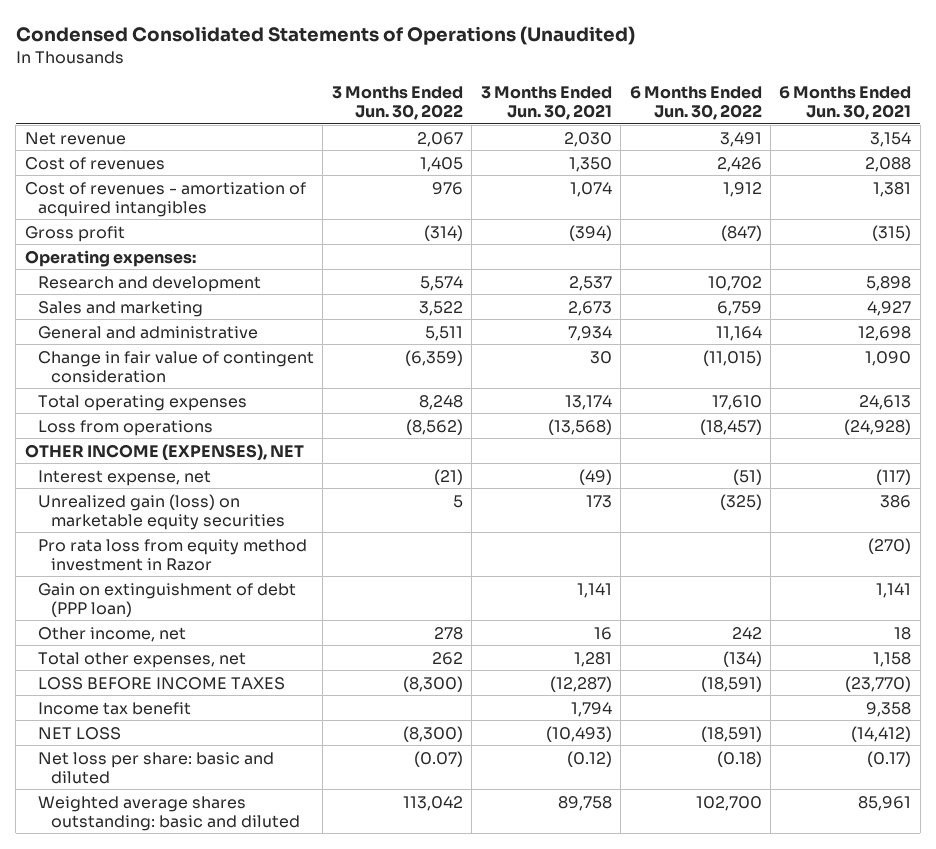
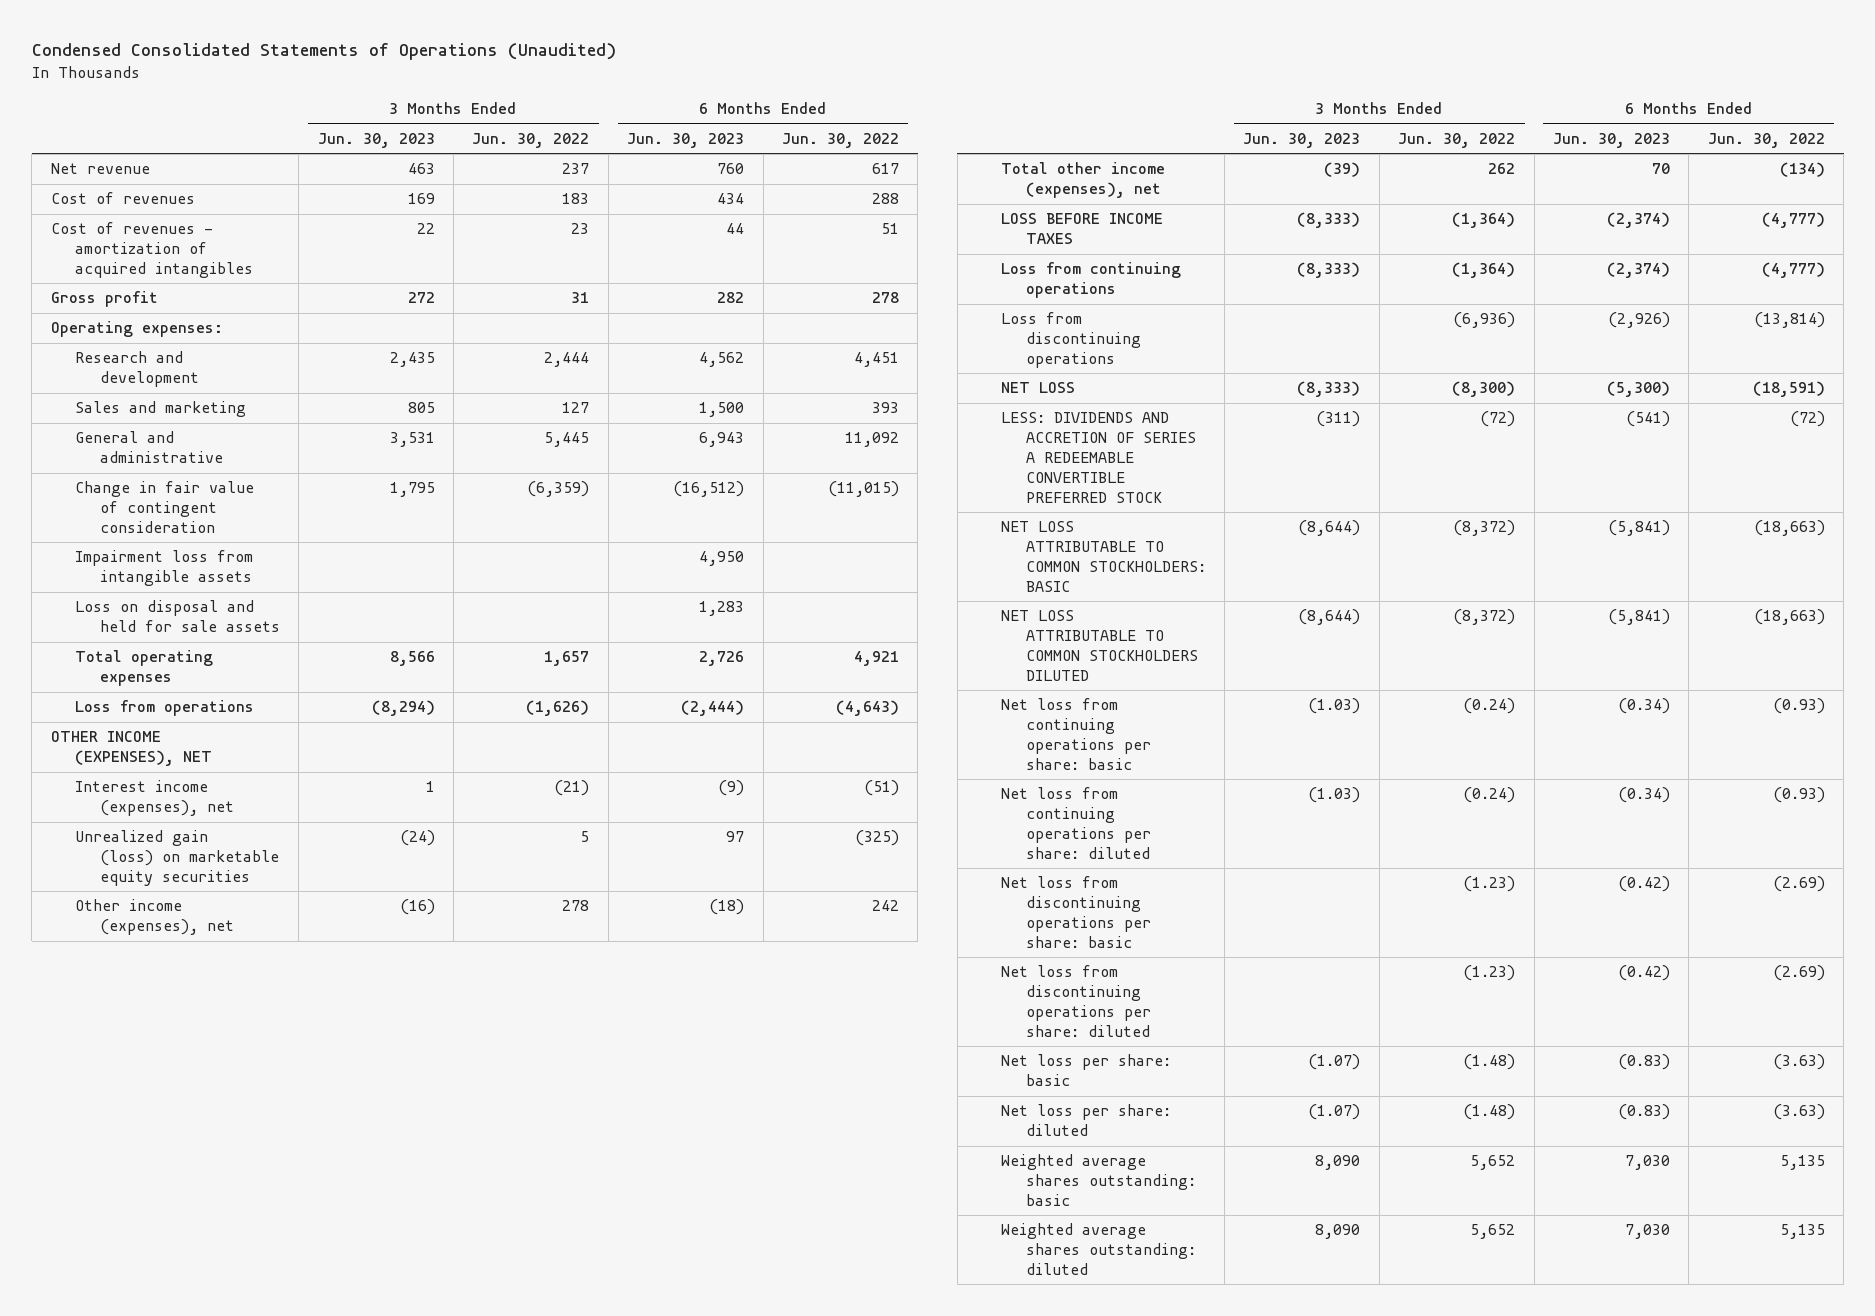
[480,85,612,120] 3 Months Ended Jun. 30, 2021 -> none
[779,85,912,120] 6 Months Ended Jun. 30, 2021 -> none
none -> [317,132,435,148] Jun. 30, 2023
none -> [627,132,745,148] Jun. 30, 2023
[416,131,463,147] 2,067 -> [562,163,590,175] 237
[719,131,762,147] 3,491 -> [871,163,899,175] 617
[419,156,463,172] 1,405 -> [562,193,590,205] 183
[716,156,762,172] 2,426 -> [871,193,899,205] 288
[431,181,463,195] 976 -> [571,223,590,235] 23
[722,181,762,197] 1,912 -> [880,223,899,235] 51
[423,224,463,241] (314) -> [571,292,590,304] 31
[720,224,762,241] (847) -> [871,292,899,304] 278
[419,275,463,291] 5,574 -> [544,352,590,368] 2,444
[707,275,762,291] 10,702 -> [853,352,899,368] 4,451
[418,300,463,316] 3,522 -> [562,402,590,414] 127
[716,300,762,316] 6,759 -> [871,402,899,414] 393
[424,325,463,341] 5,511 -> [544,432,590,448] 5,445
[715,325,762,341] 11,164 -> [844,432,899,448] 11,092
none -> [75,550,254,587] Impairment loss from intangible assets
none -> [75,600,280,633] Loss on disposal and held for sale assets
[418,394,463,410] 8,248 -> [544,651,590,667] 1,657
[711,394,762,410] 17,610 -> [853,651,899,667] 4,921
[405,418,463,435] (8,562) -> [526,700,590,717] (1,626)
[699,418,762,435] (18,457) -> [835,700,899,717] (4,643)
[37,469,211,486] Interest expense, net -> [75,780,234,817] Interest income (expenses), net
[37,538,307,571] Pro rata loss from equity method investment in Razor -> none
[37,582,296,617] Gain on extinguishment of debt (PPP loan) -> none
[37,701,191,715] Income tax benefit -> none
[37,626,186,642] Other income, net -> [75,899,234,936] Other income (expenses), net
[37,651,246,668] Total other expenses, net -> [1000,162,1165,199] Total other income (expenses), net
[402,675,463,692] (8,300) -> [1452,212,1516,229] (1,364)
[700,675,762,692] (18,591) -> [1761,212,1825,229] (4,777)
none -> [1000,262,1181,299] Loss from continuing operations
none -> [1000,312,1141,369] Loss from discontinuing operations
none -> [1000,412,1196,503] LESS: DIVIDENDS AND ACCRETION OF SERIES A REDEEMABLE CONVERTIBLE PREFERRED STOCK
none -> [1000,521,1206,592] NET LOSS ATTRIBUTABLE TO COMMON STOCKHOLDERS: BASIC
none -> [1000,610,1198,681] NET LOSS ATTRIBUTABLE TO COMMON STOCKHOLDERS DILUTED
none -> [1000,698,1151,770] Net loss from continuing operations per share: basic
none -> [1000,787,1151,859] Net loss from continuing operations per share: diluted
none -> [1000,876,1151,948] Net loss from discontinuing operations per share: basic
none -> [1000,965,1151,1037] Net loss from discontinuing operations per share: diluted
[37,751,274,784] Net loss per share: basic and diluted -> [1000,1054,1171,1087] Net loss per share: basic
[413,750,463,767] (0.07) -> [1463,1054,1516,1071] (1.48)
[716,750,762,767] (0.18) -> [1772,1054,1825,1071] (3.63)
none -> [1000,1104,1171,1137] Net loss per share: diluted
[37,795,301,831] Weighted average shares outstanding: basic and diluted -> [1000,1154,1196,1207] Weighted average shares outstanding: basic
[402,795,463,811] 113,042 -> [1470,1155,1516,1171] 5,652
[695,795,762,811] 102,700 -> [1779,1155,1825,1171] 5,135
none -> [1000,1223,1196,1276] Weighted average shares outstanding: diluted

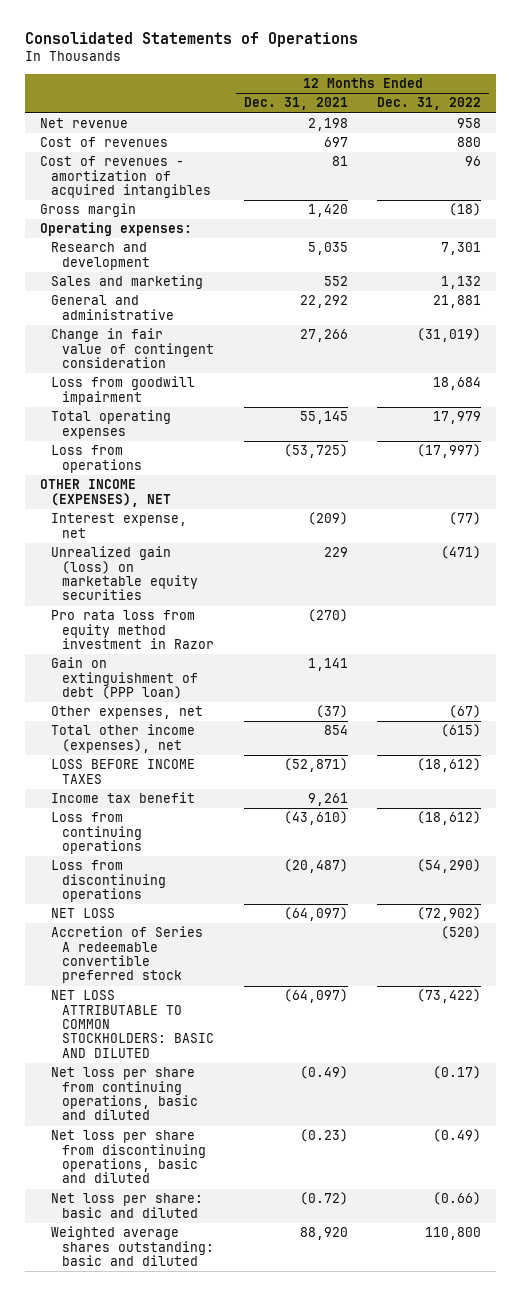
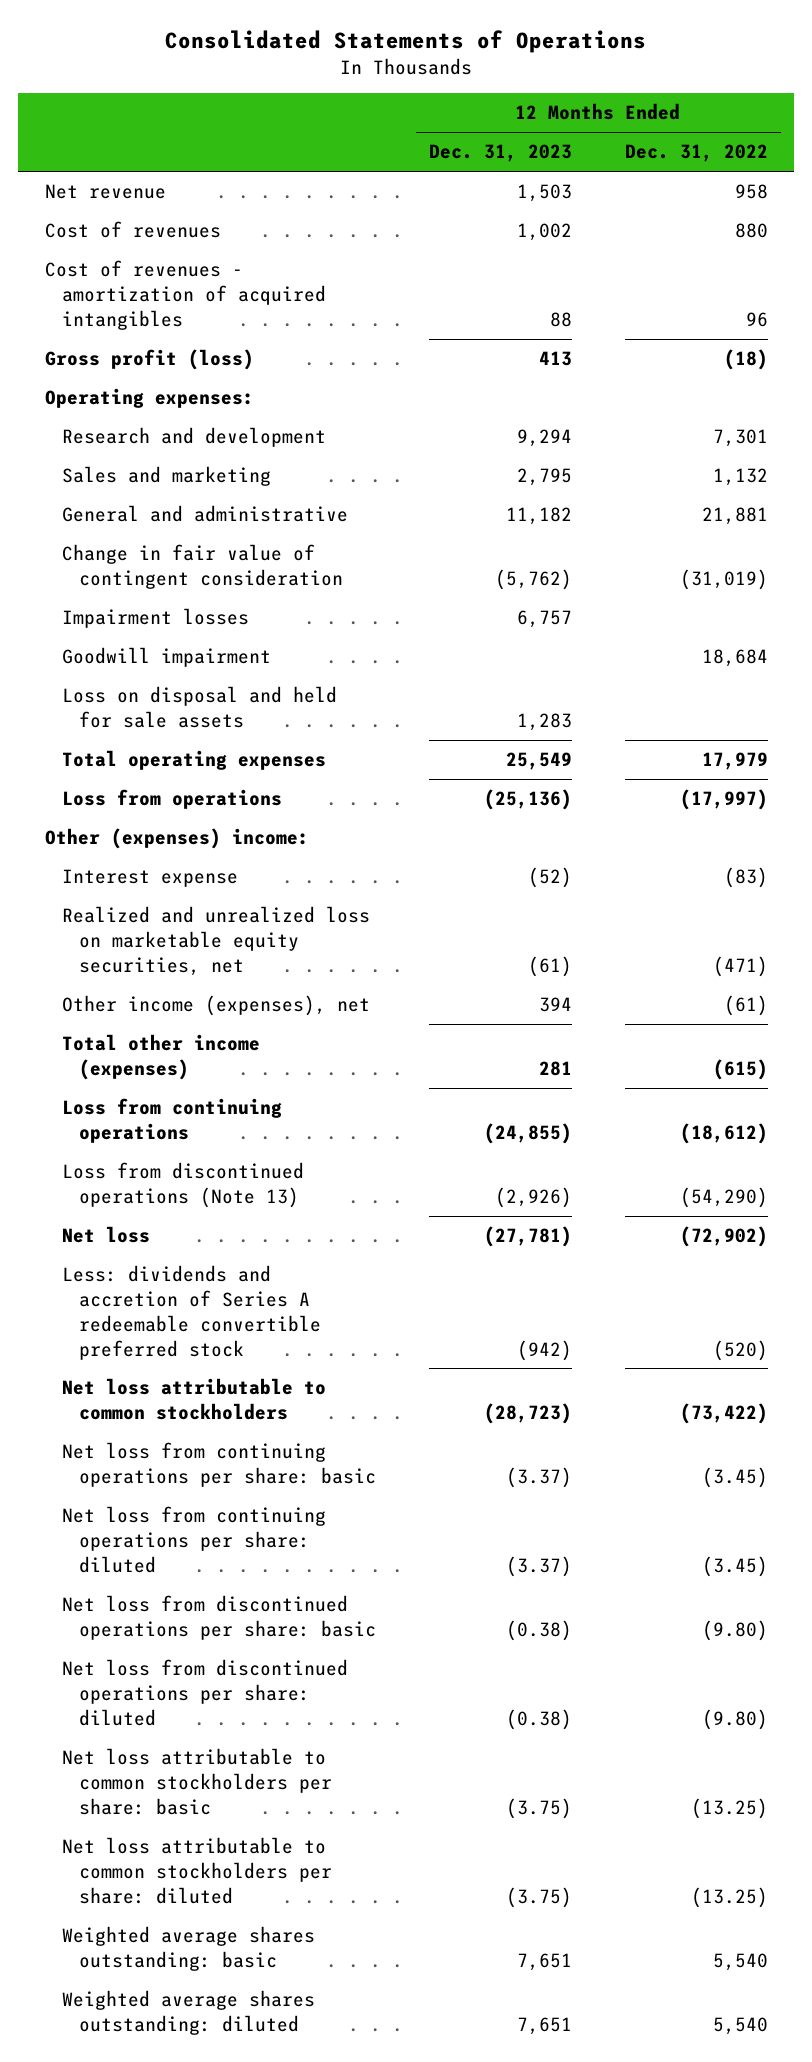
[243,97,348,111] Dec. 31, 2021 -> none
none -> [429,144,573,163] Dec. 31, 2023
[39,203,136,218] Gross margin -> [44,349,254,371] Gross profit (loss)
none -> [61,608,249,629] Impairment losses
[50,376,195,405] Loss from goodwill impairment -> [61,647,271,668] Goodwill impairment
none -> [61,686,337,729] Loss on disposal and held for sale assets
[50,610,214,650] Pro rata loss from equity method investment in Razor -> none
[50,657,198,700] Gain on extinguishment of debt (PPP loan) -> none
[50,759,195,784] LOSS BEFORE INCOME TAXES -> none
[50,792,195,804] Income tax benefit -> none
[39,479,171,507] OTHER INCOME (EXPENSES), NET -> [44,828,309,850] Other (expenses) income:
[50,513,187,538] Interest expense, net -> [61,869,238,888] Interest expense
[449,512,482,526] (77) -> [723,867,768,889] (83)
[50,546,198,601] Unrealized gain (loss) on marketable equity securities -> [61,906,370,976] Realized and unrealized loss on marketable equity securities, net
[50,706,203,720] Other expenses, net -> [61,995,370,1017] Other income (expenses), net
[449,705,482,719] (67) -> [723,995,768,1017] (61)
[50,724,195,753] Total other income (expenses), net -> [61,1034,260,1081] Total other income (expenses)
[50,860,166,903] Loss from discontinuing operations -> [61,1162,304,1209] Loss from discontinued operations (Note 13)
[50,908,115,919] NET LOSS -> [61,1226,150,1244] Net loss
[50,926,203,984] Accretion of Series A redeemable convertible preferred stock -> [61,1265,322,1360] Less: dividends and accretion of Series A redeemable convertible preferred stock
[50,990,214,1058] NET LOSS ATTRIBUTABLE TO COMMON STOCKHOLDERS: BASIC AND DILUTED -> [61,1378,326,1421] Net loss attributable to common stockholders
[50,1067,198,1121] Net loss per share from continuing operations, basic and diluted -> [61,1442,377,1488] Net loss from continuing operations per share: basic
[433,1066,482,1080] (0.17) -> [701,1467,768,1489] (3.45)
none -> [61,1506,326,1573] Net loss from continuing operations per share: diluted
[50,1130,206,1184] Net loss per share from discontinuing operations, basic and diluted -> [61,1595,377,1641] Net loss from discontinued operations per share: basic
[433,1129,482,1143] (0.49) -> [701,1620,768,1642] (9.80)
none -> [61,1659,348,1726] Net loss from discontinued operations per share: diluted
[50,1193,203,1218] Net loss per share: basic and diluted -> [61,1748,333,1815] Net loss attributable to common stockholders per share: basic
[433,1192,482,1206] (0.66) -> [690,1797,768,1819] (13.25)
none -> [61,1837,333,1904] Net loss attributable to common stockholders per share: diluted
[50,1226,214,1267] Weighted average shares outstanding: basic and diluted -> [61,1926,315,1972] Weighted average shares outstanding: basic
[425,1227,482,1241] 110,800 -> [712,1953,768,1972] 5,540
none -> [61,1990,315,2036] Weighted average shares outstanding: diluted

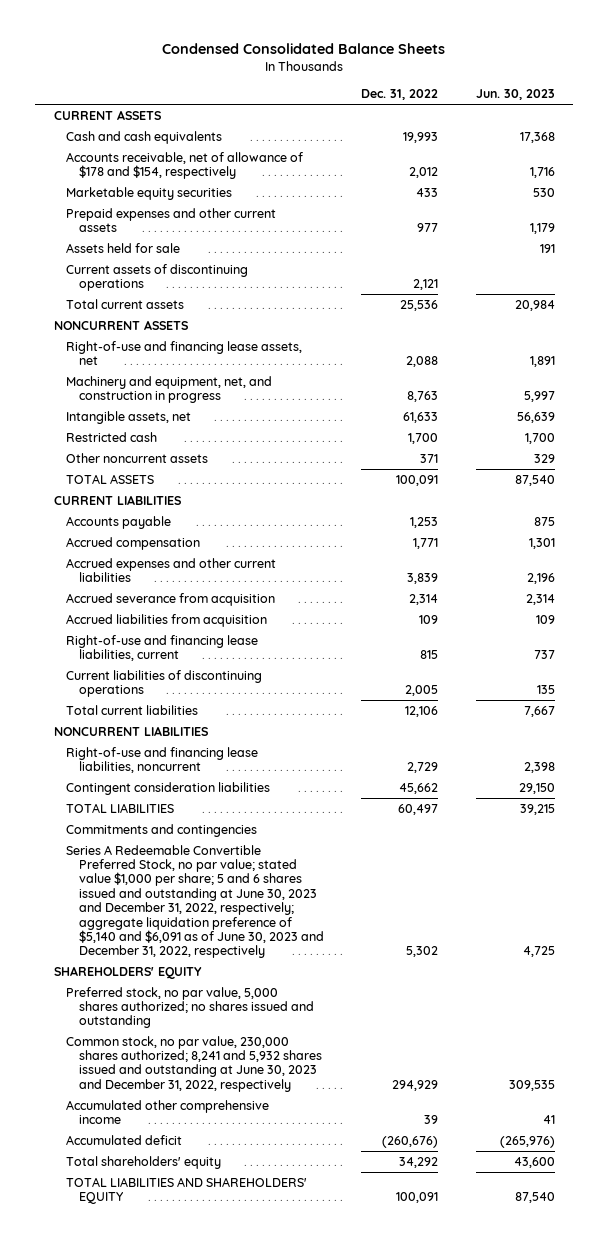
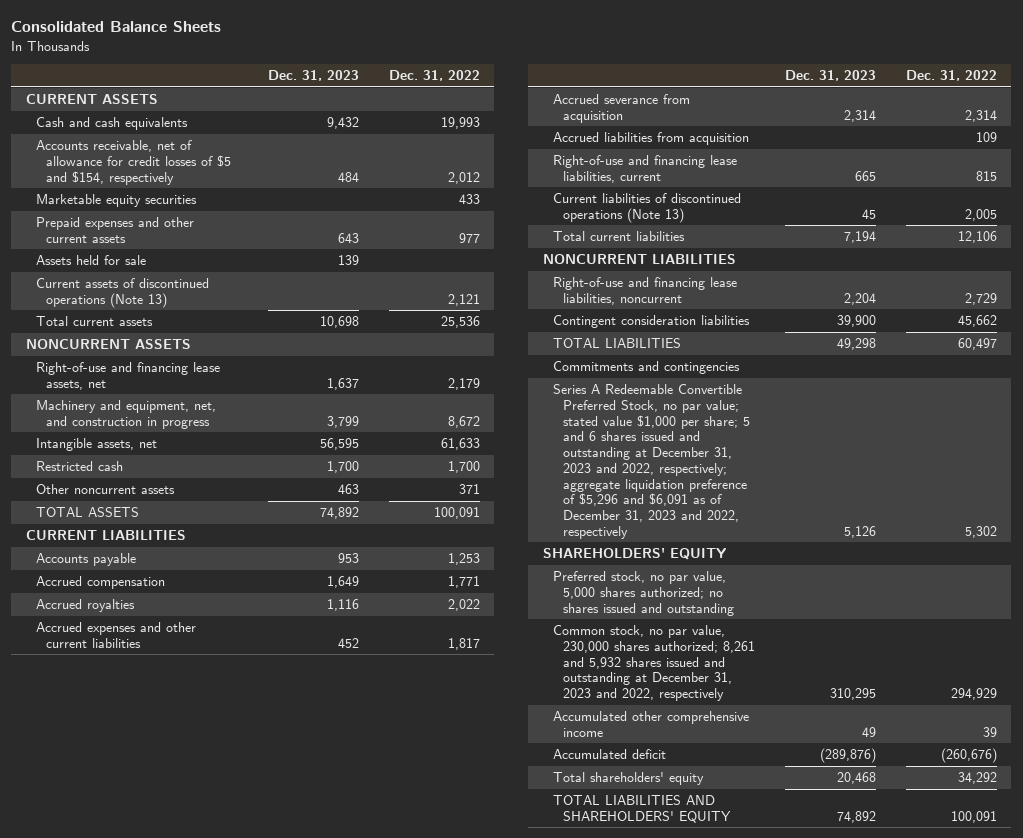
[162,43,446,55] Condensed Consolidated Balance Sheets -> [11,21,222,33] Consolidated Balance Sheets
[475,89,555,101] Jun. 30, 2023 -> none
none -> [267,70,359,82] Dec. 31, 2023
[66,151,304,180] Accounts receivable, net of allowance of $178 and $154, respectively -> [36,140,232,185] Accounts receivable, net of allowance for credit losses of $5 and $154, respectively
[66,263,249,292] Current assets of discontinuing operations -> [36,278,210,308] Current assets of discontinued operations (Note 13)
[406,356,439,368] 2,088 -> [447,377,480,390] 2,179
[407,391,439,403] 8,763 -> [447,415,480,428] 8,672
none -> [36,599,136,613] Accrued royalties
[407,573,439,585] 3,839 -> [447,637,480,650] 1,817
[66,669,263,698] Current liabilities of discontinuing operations -> [553,193,742,223] Current liabilities of discontinued operations (Note 13)
[66,844,325,959] Series A Redeemable Convertible Preferred Stock, no par value; stated value $1,000 per share; 5 and 6 shares issued and outstanding at June 30, 2023 and December 31, 2022, respectively; aggregate liquidation preference of $5,140 and $6,091 as of June 30, 2023 and December 31, 2022, respectively -> [553,384,751,539] Series A Redeemable Convertible Preferred Stock, no par value; stated value $1,000 per share; 5 and 6 shares issued and outstanding at December 31, 2023 and 2022, respectively; aggregate liquidation preference of $5,296 and $6,091 as of December 31, 2023 and 2022, respectively
[66,1035,323,1092] Common stock, no par value, 230,000 shares authorized; 8,241 and 5,932 shares issued and outstanding at June 30, 2023 and December 31, 2022, respectively -> [553,625,756,702] Common stock, no par value, 230,000 shares authorized; 8,261 and 5,932 shares issued and outstanding at December 31, 2023 and 2022, respectively

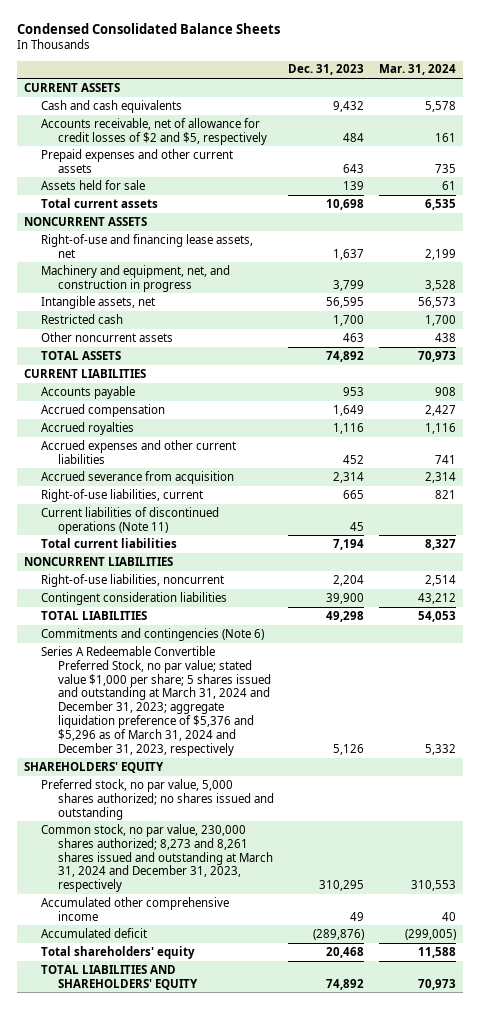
[11,21,222,33] Consolidated Balance Sheets -> [16,23,280,35] Condensed Consolidated Balance Sheets
[388,70,480,82] Dec. 31, 2022 -> none
none -> [378,64,456,76] Mar. 31, 2024
[36,194,198,208] Marketable equity securities -> none
[36,140,232,185] Accounts receivable, net of allowance for credit losses of $5 and $154, respectively -> [40,117,267,145] Accounts receivable, net of allowance for credit losses of $2 and $5, respectively
[36,278,210,308] Current assets of discontinued operations (Note 13) -> none
[553,132,750,146] Accrued liabilities from acquisition -> none
[553,155,738,183] Right-of-use and financing lease liabilities, current -> [40,488,203,502] Right-of-use liabilities, current
[553,193,742,223] Current liabilities of discontinued operations (Note 13) -> [40,506,219,534] Current liabilities of discontinued operations (Note 11)
[553,277,738,305] Right-of-use and financing lease liabilities, noncurrent -> [40,573,224,587] Right-of-use liabilities, noncurrent
[553,361,741,375] Commitments and contingencies -> [40,627,264,641] Commitments and contingencies (Note 6)
[553,384,751,539] Series A Redeemable Convertible Preferred Stock, no par value; stated value $1,000 per share; 5 and 6 shares issued and outstanding at December 31, 2023 and 2022, respectively; aggregate liquidation preference of $5,296 and $6,091 as of December 31, 2023 and 2022, respectively -> [40,645,271,756] Series A Redeemable Convertible Preferred Stock, no par value; stated value $1,000 per share; 5 shares issued and outstanding at March 31, 2024 and December 31, 2023; aggregate liquidation preference of $5,376 and $5,296 as of March 31, 2024 and December 31, 2023, respectively
[553,625,756,702] Common stock, no par value, 230,000 shares authorized; 8,261 and 5,932 shares issued and outstanding at December 31, 2023 and 2022, respectively -> [40,823,273,893] Common stock, no par value, 230,000 shares authorized; 8,273 and 8,261 shares issued and outstanding at March 31, 2024 and December 31, 2023, respectively

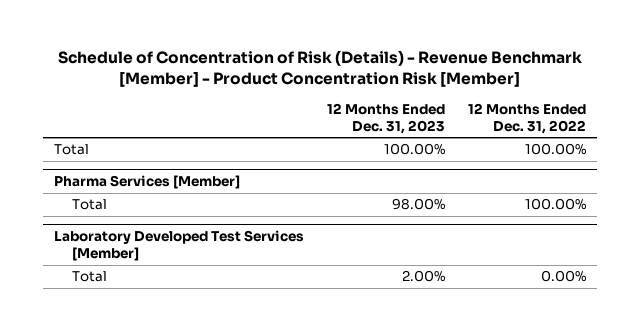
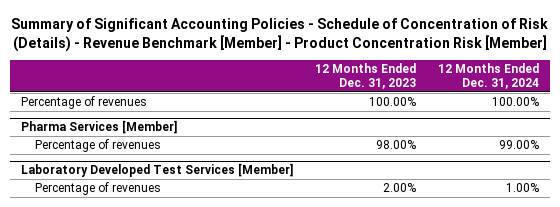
[57,50,582,87] Schedule of Concentration of Risk (Details) - Revenue Benchmark [Member] - Product Concentration Risk [Member] -> [11,17,549,52] Summary of Significant Accounting Policies - Schedule of Concentration of Risk (Details) - Revenue Benchmark [Member] - Product Concentration Risk [Member]
[467,102,586,134] 12 Months Ended Dec. 31, 2022 -> none
none -> [438,62,540,89] 12 Months Ended Dec. 31, 2024
[54,144,90,156] Total -> [21,96,148,110] Percentage of revenues
[71,199,107,211] Total -> [35,139,162,153] Percentage of revenues
[71,271,107,283] Total -> [35,182,162,196] Percentage of revenues

